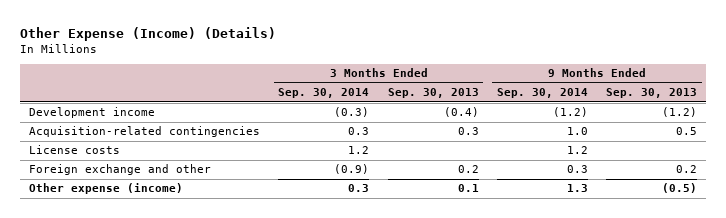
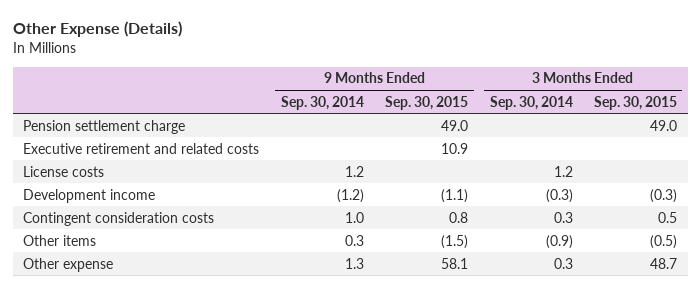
[20,26,277,41] Other Expense (Income) (Details) -> [12,21,182,38] Other Expense (Details)
[387,88,479,99] Sep. 30, 2013 -> none
[605,88,697,99] Sep. 30, 2013 -> none
none -> [385,95,469,110] Sep. 30, 2015
none -> [594,95,678,110] Sep. 30, 2015
[29,126,261,138] Acquisition-related contingencies -> none
none -> [23,119,186,134] Pension settlement charge
none -> [23,142,260,154] Executive retirement and related costs
[29,107,156,119] Development income -> [23,188,156,203] Development income
none -> [23,211,215,226] Contingent consideration costs
[29,164,212,176] Foreign exchange and other -> [23,234,97,246] Other items
[29,183,184,195] Other expense (income) -> [23,257,114,272] Other expense

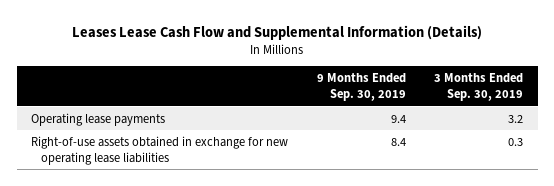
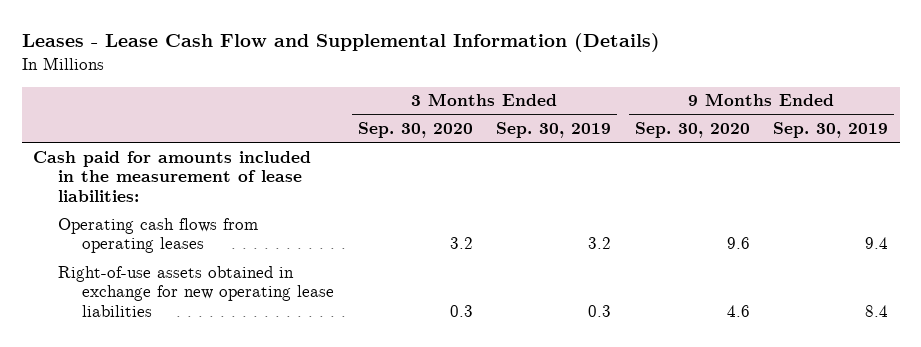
[72,24,483,40] Leases Lease Cash Flow and Supplemental Information (Details) -> [21,33,660,53] Leases - Lease Cash Flow and Supplemental Information (Details)
none -> [357,122,473,139] Sep. 30, 2020
none -> [634,122,750,139] Sep. 30, 2020
none -> [33,150,312,203] Cash paid for amounts included in the measurement of lease liabilities:
[31,112,166,126] Operating lease payments -> [57,217,258,254] Operating cash flows from operating leases

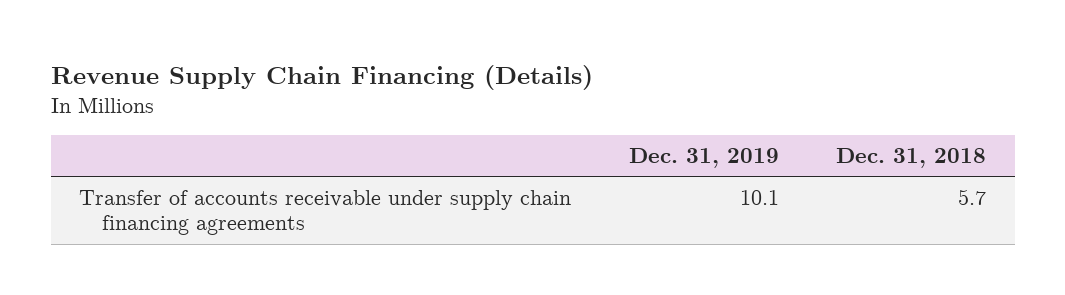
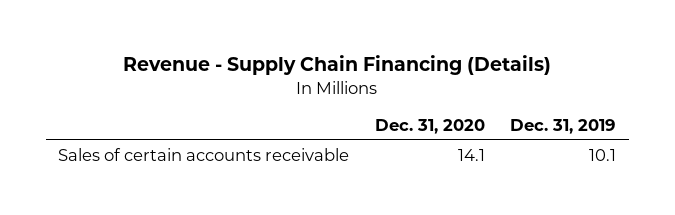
[50,65,593,91] Revenue Supply Chain Financing (Details) -> [123,55,552,76] Revenue - Supply Chain Financing (Details)
[835,147,986,168] Dec. 31, 2018 -> none
none -> [374,118,485,134] Dec. 31, 2020
[79,190,572,236] Transfer of accounts receivable under supply chain financing agreements -> [58,147,350,161] Sales of certain accounts receivable

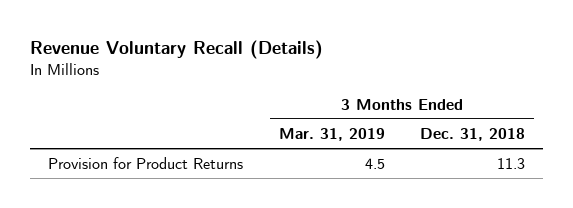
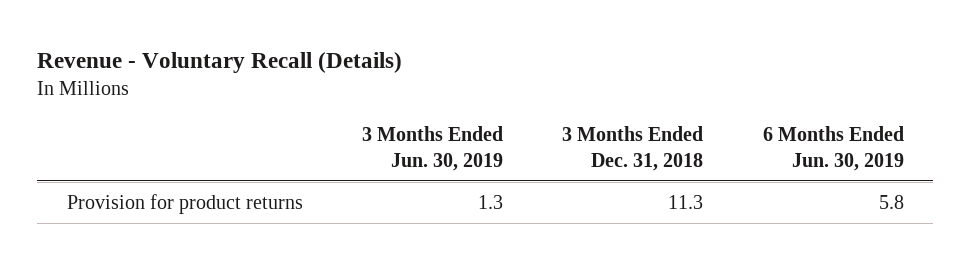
[30,39,324,59] Revenue Voluntary Recall (Details) -> [37,52,403,74] Revenue - Voluntary Recall (Details)
[278,127,385,141] Mar. 31, 2019 -> none
none -> [362,126,504,171] 3 Months Ended Jun. 30, 2019
none -> [762,126,904,171] 6 Months Ended Jun. 30, 2019
[47,156,243,169] Provision for Product Returns -> [66,193,303,214] Provision for product returns

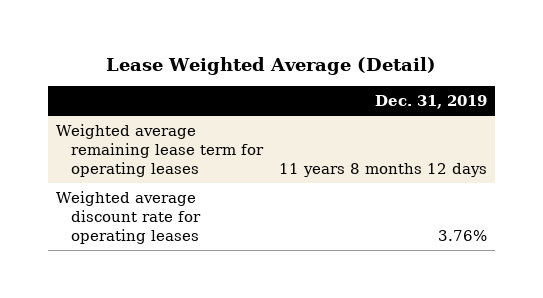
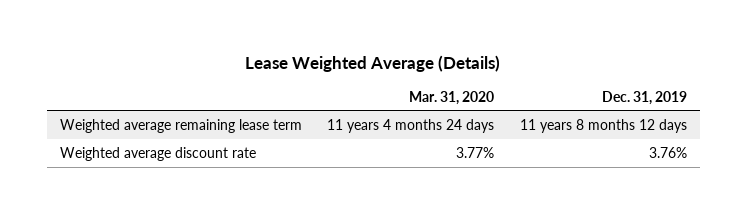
[106,57,437,76] Lease Weighted Average (Detail) -> [245,54,501,72] Lease Weighted Average (Details)
none -> [409,90,495,105] Mar. 31, 2020
[56,123,264,178] Weighted average remaining lease term for operating leases -> [59,118,302,133] Weighted average remaining lease term
[56,190,201,245] Weighted average discount rate for operating leases -> [59,146,256,161] Weighted average discount rate

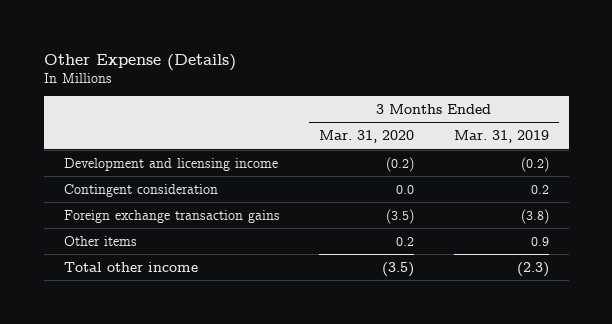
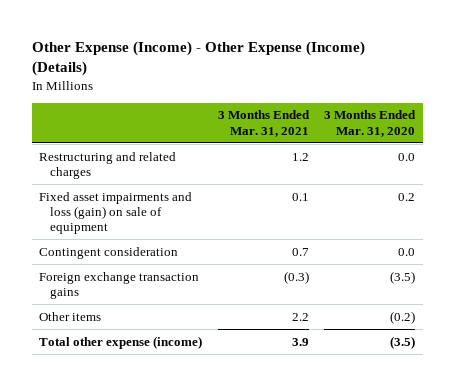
[43,53,236,71] Other Expense (Details) -> [31,40,365,77] Other Expense (Income) - Other Expense (Income) (Details)
[453,130,549,144] Mar. 31, 2019 -> none
none -> [217,110,310,137] 3 Months Ended Mar. 31, 2021
[63,157,278,171] Development and licensing income -> none
none -> [39,151,177,179] Restructuring and related charges
none -> [39,191,193,234] Fixed asset impairments and loss (gain) on sale of equipment
[396,236,415,246] 0.2 -> [390,310,416,324] (0.2)
[63,261,198,272] Total other income -> [39,335,203,349] Total other expense (income)

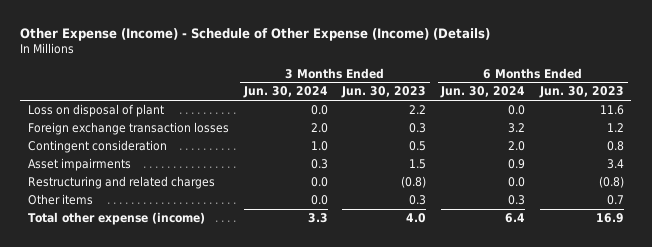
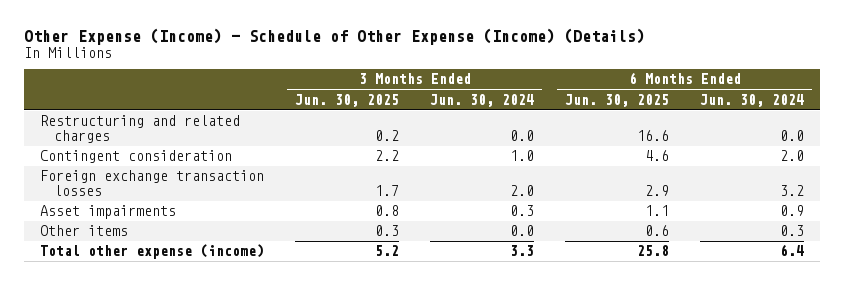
[341,86,427,99] Jun. 30, 2023 -> none
[539,86,625,99] Jun. 30, 2023 -> none
none -> [294,93,399,107] Jun. 30, 2025
none -> [565,93,670,107] Jun. 30, 2025
[27,104,164,118] Loss on disposal of plant -> none
[27,176,215,190] Restructuring and related charges -> [39,115,240,143] Restructuring and related charges
[27,122,229,136] Foreign exchange transaction losses -> [39,170,264,196] Foreign exchange transaction losses

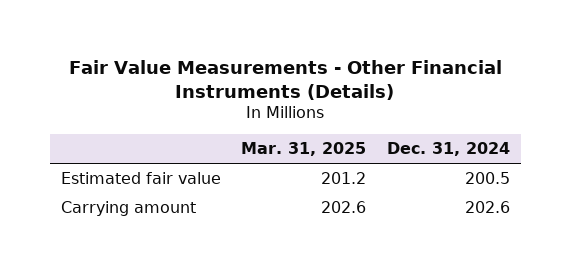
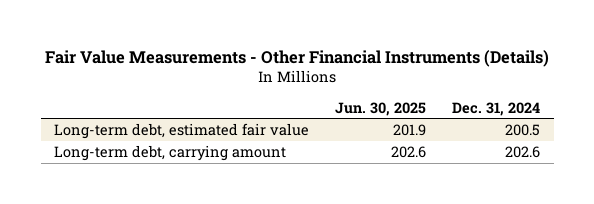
[241,142,367,157] Mar. 31, 2025 -> none
none -> [335,101,427,116] Jun. 30, 2025
[60,172,221,185] Estimated fair value -> [53,123,309,140] Long-term debt, estimated fair value
[60,201,196,217] Carrying amount -> [53,145,286,162] Long-term debt, carrying amount

